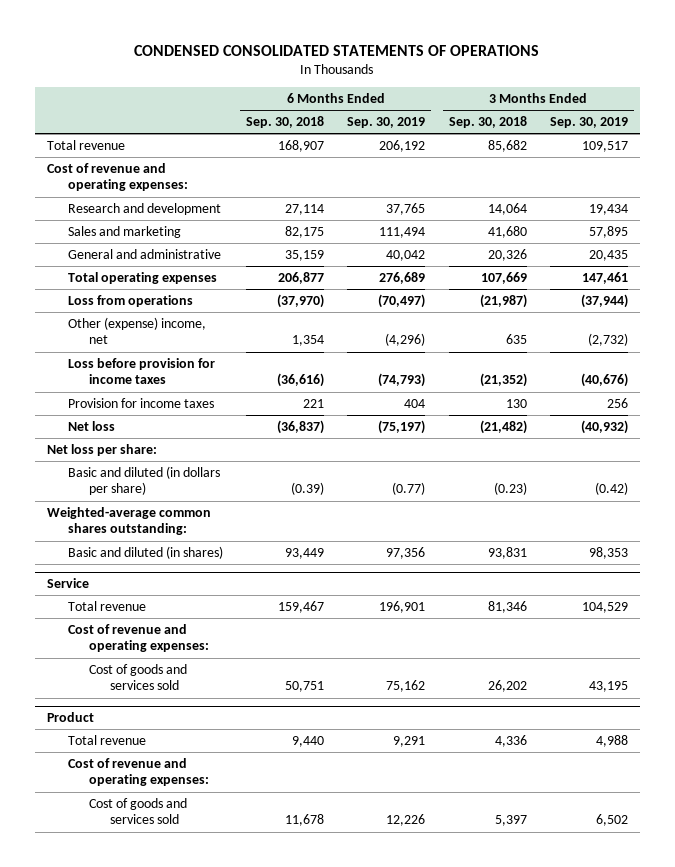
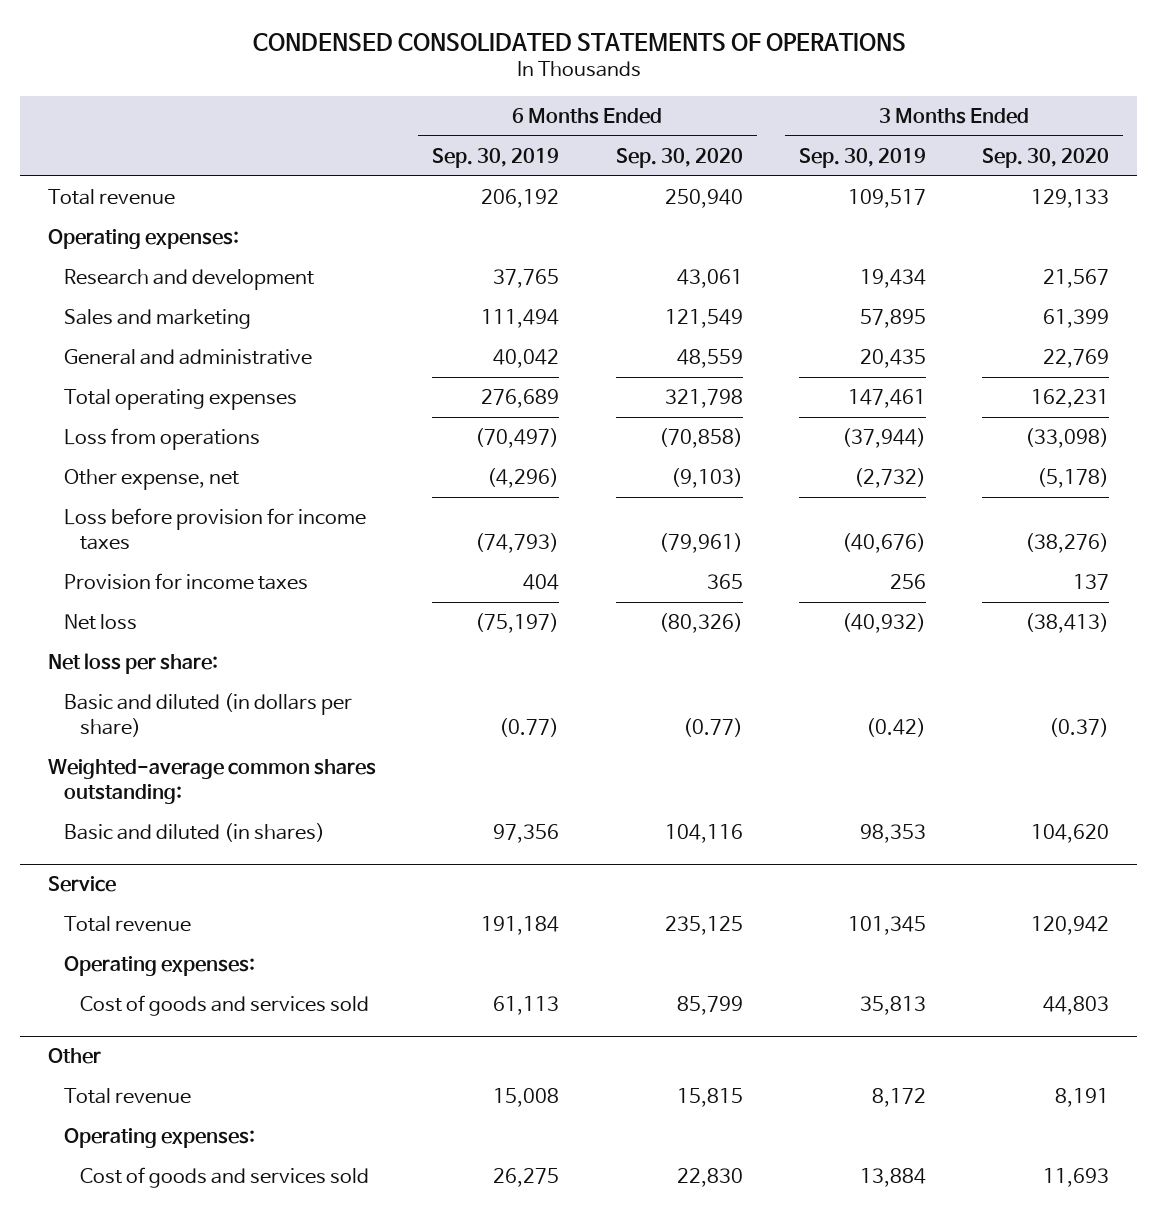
[246,115,325,128] Sep. 30, 2018 -> none
[448,115,527,128] Sep. 30, 2018 -> none
none -> [615,147,743,168] Sep. 30, 2020
none -> [982,147,1110,168] Sep. 30, 2020
[46,162,188,192] Cost of revenue and operating expenses: -> [47,228,239,249] Operating expenses:
[67,316,206,345] Other (expense) income, net -> [63,468,239,490] Other expense, net
[46,712,94,723] Product -> none
[379,600,426,613] 196,901 -> [481,915,560,935] 191,184
[581,601,628,613] 104,529 -> [847,915,926,935] 101,345
[67,623,210,653] Cost of revenue and operating expenses: -> [63,955,255,976] Operating expenses:
[386,680,426,693] 75,162 -> [493,995,560,1015] 61,113
[588,681,628,693] 43,195 -> [859,995,926,1015] 35,813
none -> [47,1048,101,1065] Other
[393,735,426,747] 9,291 -> [493,1087,560,1107] 15,008
[595,734,628,747] 4,988 -> [871,1087,926,1107] 8,172
[67,757,210,787] Cost of revenue and operating expenses: -> [63,1127,255,1148] Operating expenses:
[386,814,426,827] 12,226 -> [493,1167,560,1187] 26,275
[595,814,628,827] 6,502 -> [859,1167,926,1187] 13,884

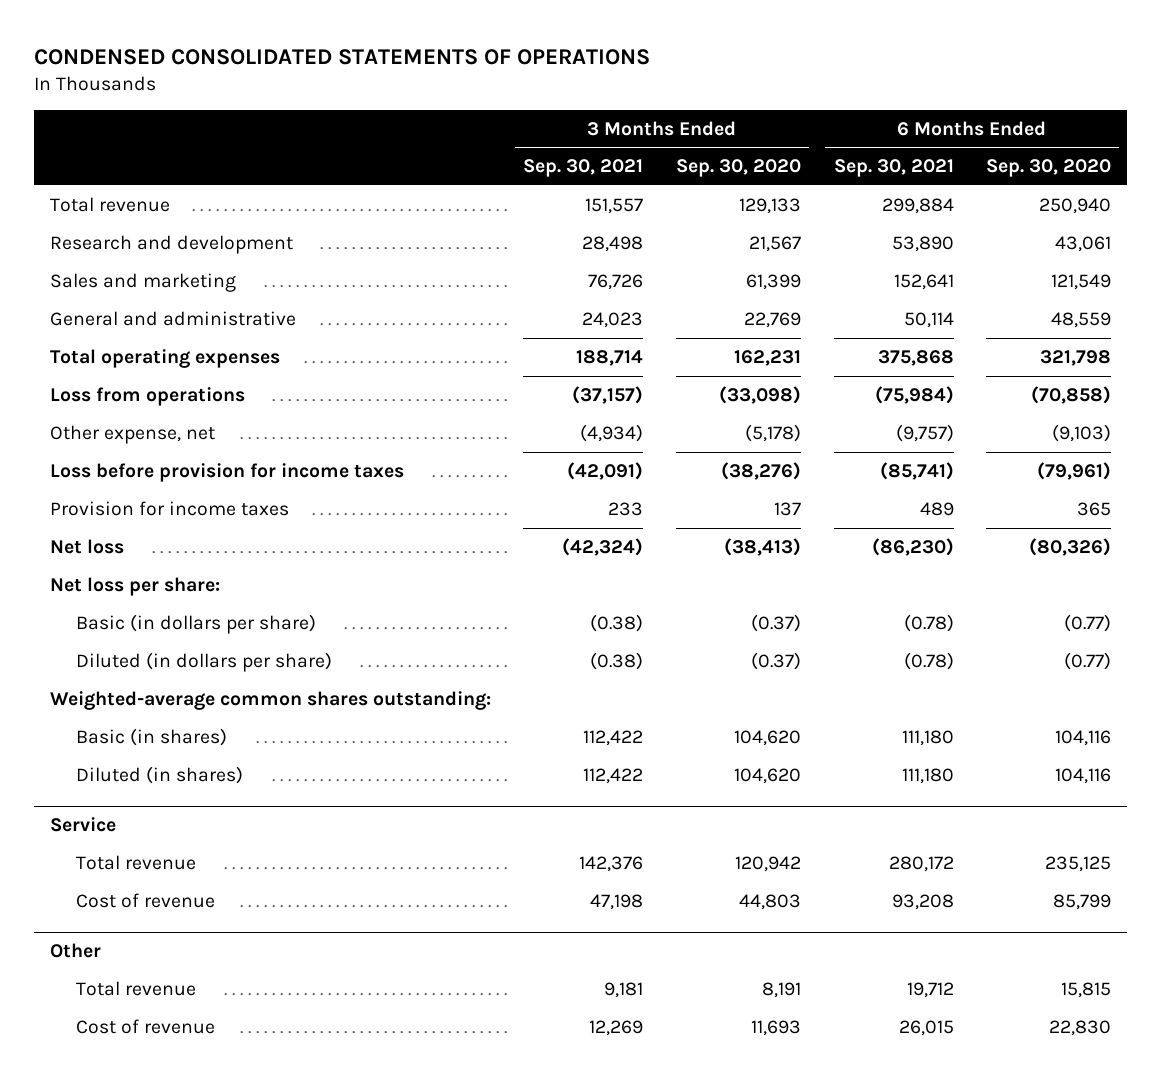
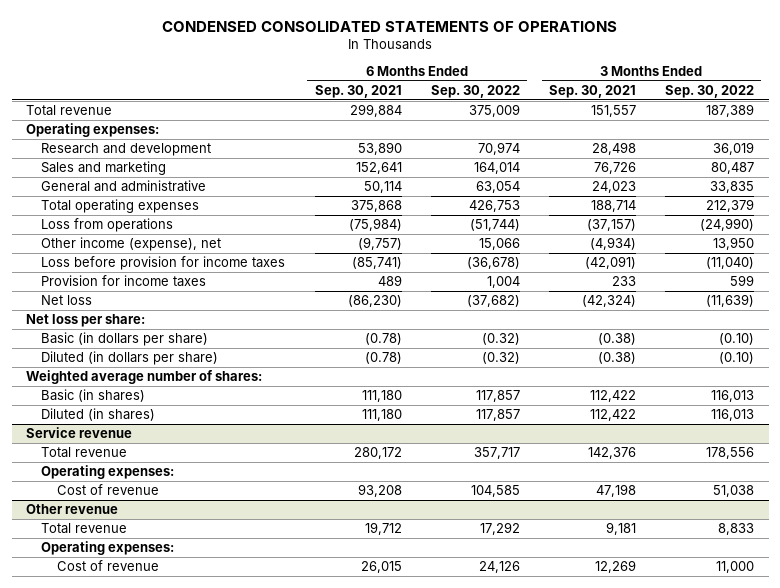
[675,159,801,178] Sep. 30, 2020 -> none
[986,159,1112,178] Sep. 30, 2020 -> none
none -> [430,85,520,99] Sep. 30, 2022
none -> [664,85,754,99] Sep. 30, 2022
none -> [26,123,160,138] Operating expenses:
[49,424,215,444] Other expense, net -> [41,237,222,252] Other income (expense), net
[49,690,491,710] Weighted-average common shares outstanding: -> [26,370,263,385] Weighted average number of shares:
[49,817,116,833] Service -> [26,427,133,439] Service revenue
none -> [41,465,175,480] Operating expenses:
[49,943,101,959] Other -> [26,504,119,515] Other revenue
none -> [41,541,175,556] Operating expenses:

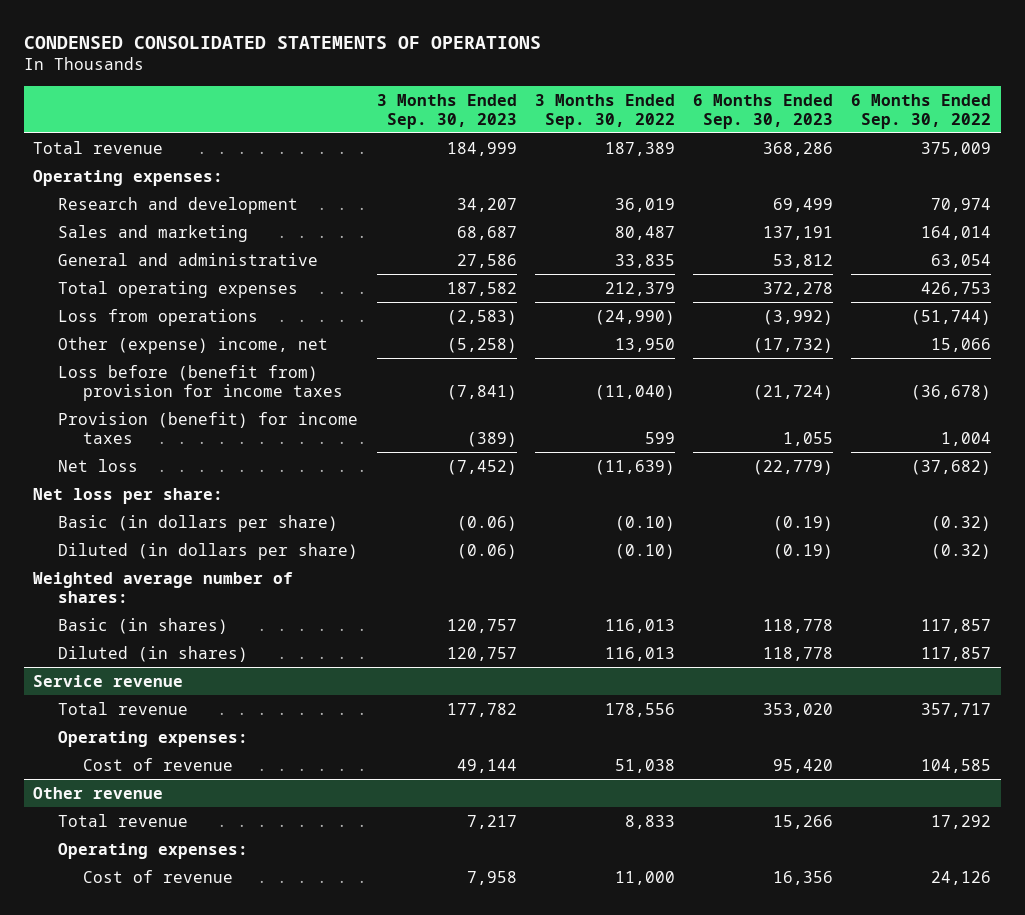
[314,85,402,99] Sep. 30, 2021 -> none
[548,85,636,99] Sep. 30, 2021 -> none
none -> [376,93,517,129] 3 Months Ended Sep. 30, 2023
none -> [693,93,834,129] 6 Months Ended Sep. 30, 2023
[41,237,222,252] Other income (expense), net -> [58,336,329,354] Other (expense) income, net
[41,256,286,271] Loss before provision for income taxes -> [58,364,344,401] Loss before (benefit from) provision for income taxes
[41,275,207,288] Provision for income taxes -> [58,411,359,444] Provision (benefit) for income taxes

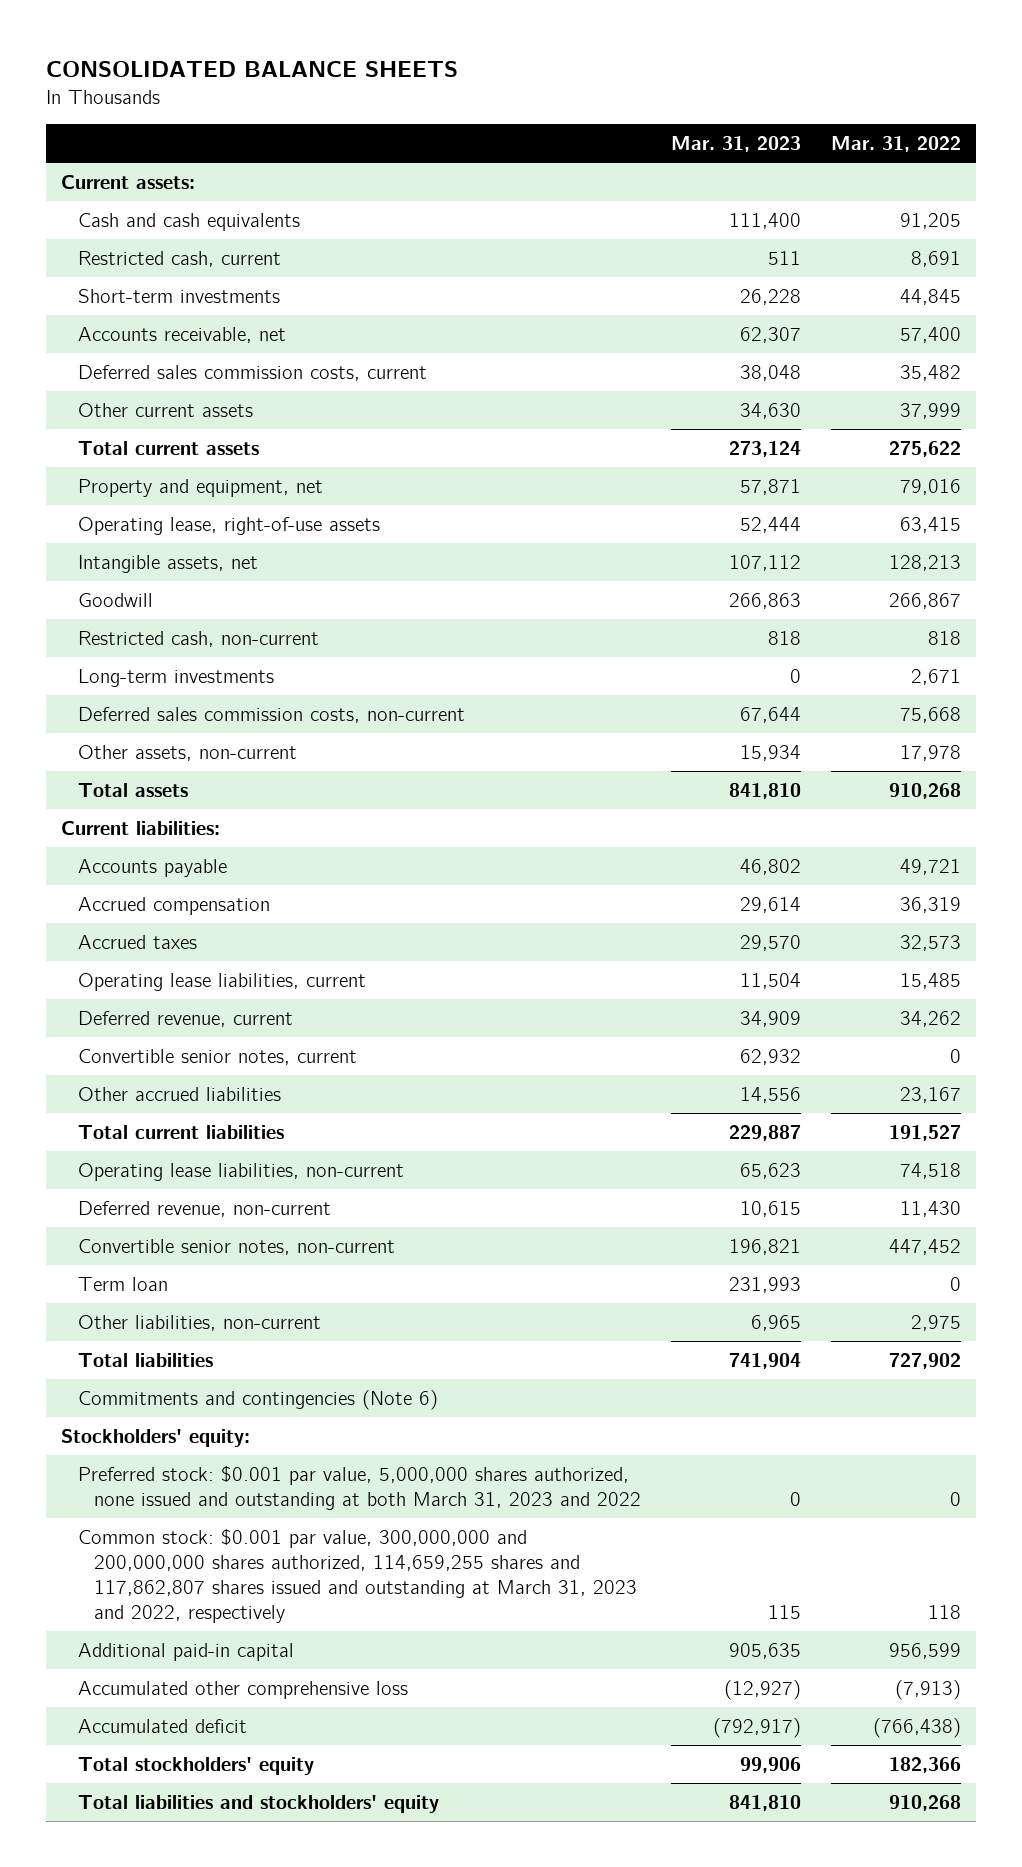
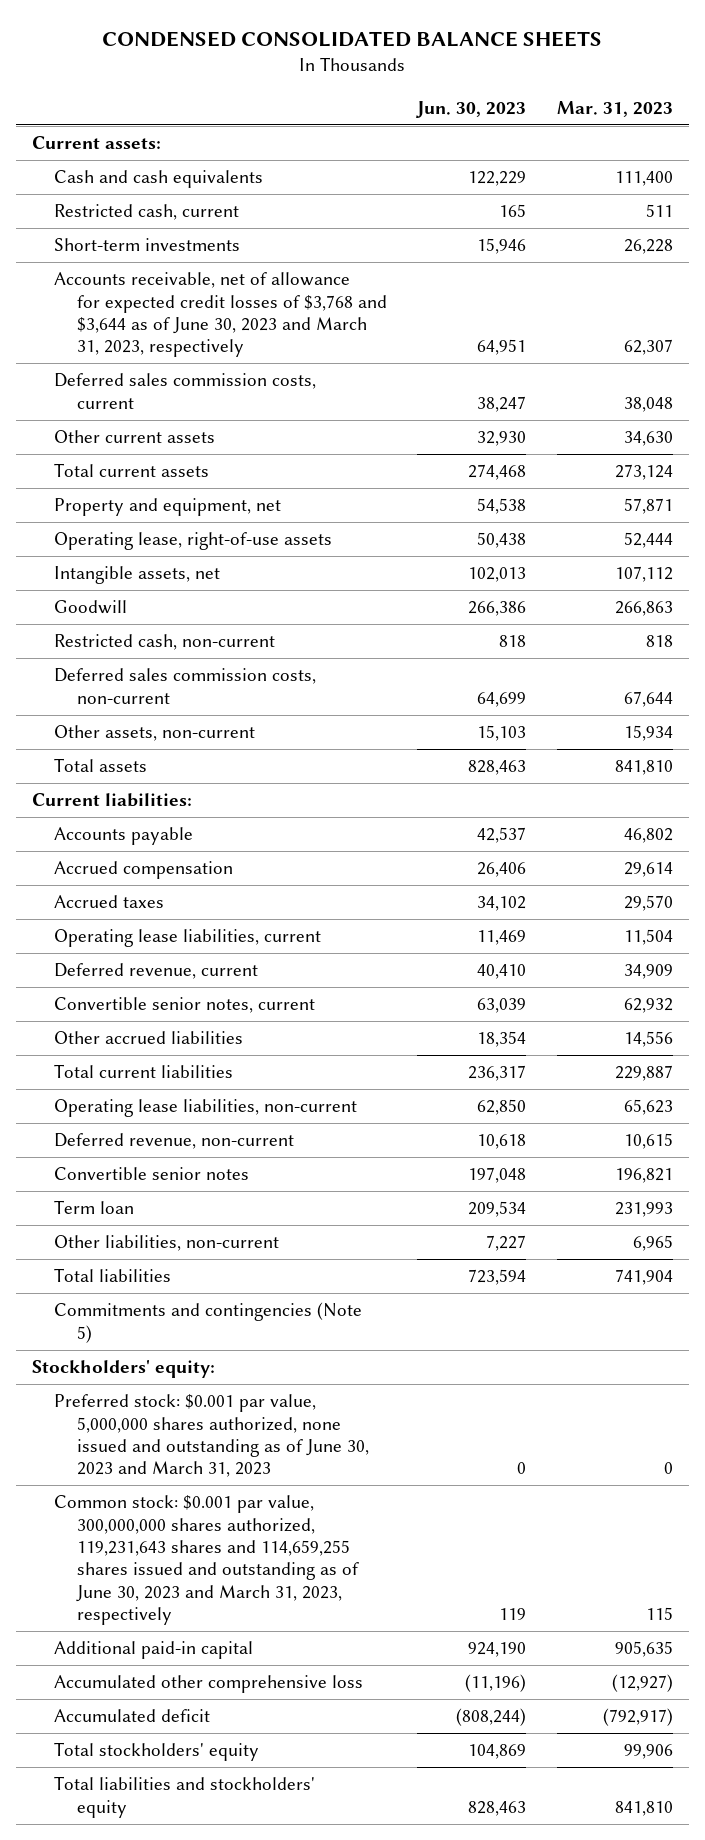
[45,61,458,78] CONSOLIDATED BALANCE SHEETS -> [102,30,603,47] CONDENSED CONSOLIDATED BALANCE SHEETS
[831,136,962,153] Mar. 31, 2022 -> none
none -> [416,100,527,118] Jun. 30, 2023
[77,326,286,343] Accounts receivable, net -> [54,272,387,358] Accounts receivable, net of allowance for expected credit losses of $3,768 and $3,644 as of June 30, 2023 and March 31, 2023, respectively
[77,668,274,687] Long-term investments -> none
[77,1238,395,1255] Convertible senior notes, non-current -> [54,1167,250,1181] Convertible senior notes
[77,1389,438,1410] Commitments and contingencies (Note 6) -> [54,1302,363,1343] Commitments and contingencies (Note 5)
[77,1465,642,1510] Preferred stock: $0.001 par value, 5,000,000 shares authorized, none issued and outstanding at both March 31, 2023 and 2022 -> [54,1394,369,1478] Preferred stock: $0.001 par value, 5,000,000 shares authorized, none issued and outstanding as of June 30, 2023 and March 31, 2023
[77,1528,638,1624] Common stock: $0.001 par value, 300,000,000 and 200,000,000 shares authorized, 114,659,255 shares and 117,862,807 shares issued and outstanding at March 31, 2023 and 2022, respectively -> [54,1495,359,1625] Common stock: $0.001 par value, 300,000,000 shares authorized, 119,231,643 shares and 114,659,255 shares issued and outstanding as of June 30, 2023 and March 31, 2023, respectively

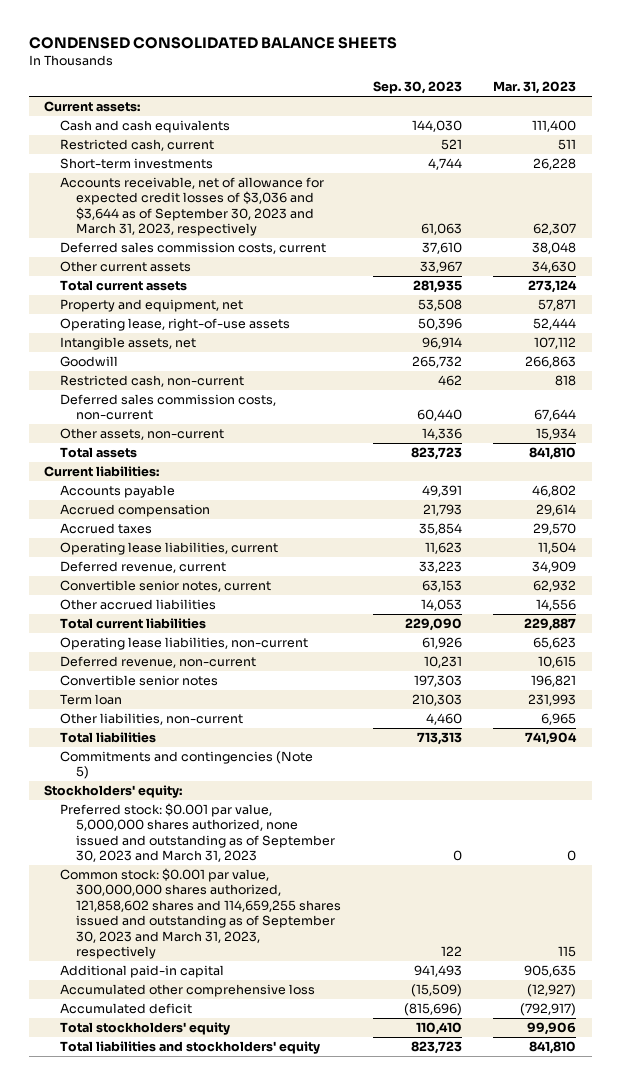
[416,100,527,118] Jun. 30, 2023 -> none
none -> [372,81,462,95] Sep. 30, 2023
[54,272,387,358] Accounts receivable, net of allowance for expected credit losses of $3,768 and $3,644 as of June 30, 2023 and March 31, 2023, respectively -> [60,176,325,237] Accounts receivable, net of allowance for expected credit losses of $3,036 and $3,644 as of September 30, 2023 and March 31, 2023, respectively
[54,1394,369,1478] Preferred stock: $0.001 par value, 5,000,000 shares authorized, none issued and outstanding as of June 30, 2023 and March 31, 2023 -> [60,802,336,863] Preferred stock: $0.001 par value, 5,000,000 shares authorized, none issued and outstanding as of September 30, 2023 and March 31, 2023
[54,1495,359,1625] Common stock: $0.001 par value, 300,000,000 shares authorized, 119,231,643 shares and 114,659,255 shares issued and outstanding as of June 30, 2023 and March 31, 2023, respectively -> [60,867,342,960] Common stock: $0.001 par value, 300,000,000 shares authorized, 121,858,602 shares and 114,659,255 shares issued and outstanding as of September 30, 2023 and March 31, 2023, respectively

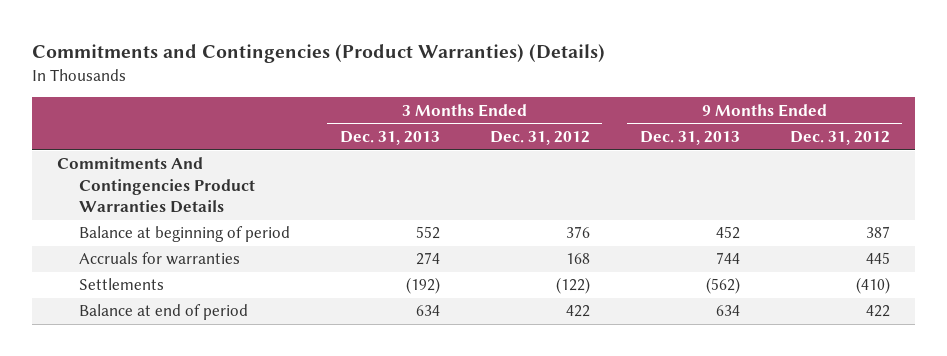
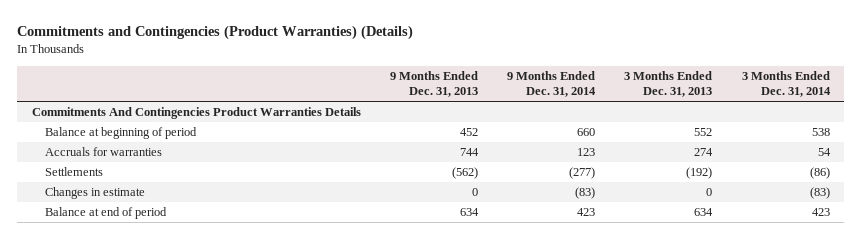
[489,130,590,145] Dec. 31, 2012 -> none
[789,130,890,145] Dec. 31, 2012 -> none
none -> [507,70,597,98] 9 Months Ended Dec. 31, 2014
none -> [741,70,831,98] 3 Months Ended Dec. 31, 2014
none -> [44,187,145,200] Changes in estimate

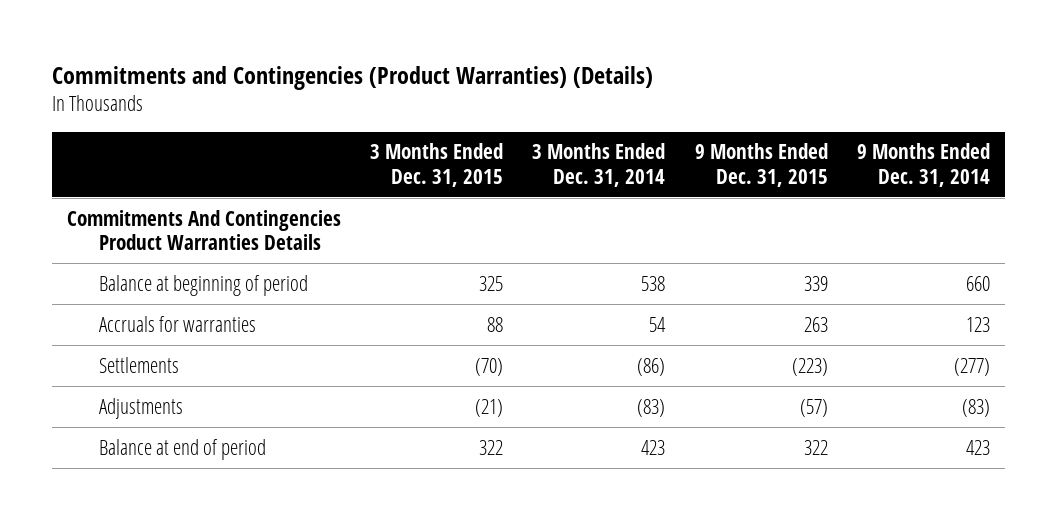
[390,70,479,98] 9 Months Ended Dec. 31, 2013 -> none
[624,70,713,98] 3 Months Ended Dec. 31, 2013 -> none
none -> [370,143,504,187] 3 Months Ended Dec. 31, 2015
none -> [694,143,828,187] 9 Months Ended Dec. 31, 2015
[44,187,145,200] Changes in estimate -> [99,397,184,419] Adjustments

